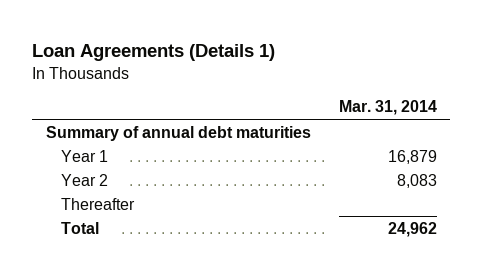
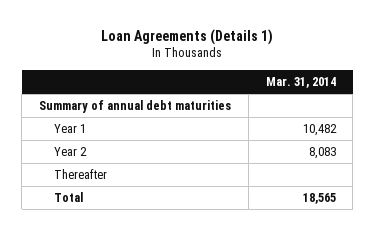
[387,149,437,164] 16,879 -> [302,124,337,137] 10,482
[387,221,437,237] 24,962 -> [302,193,336,205] 18,565

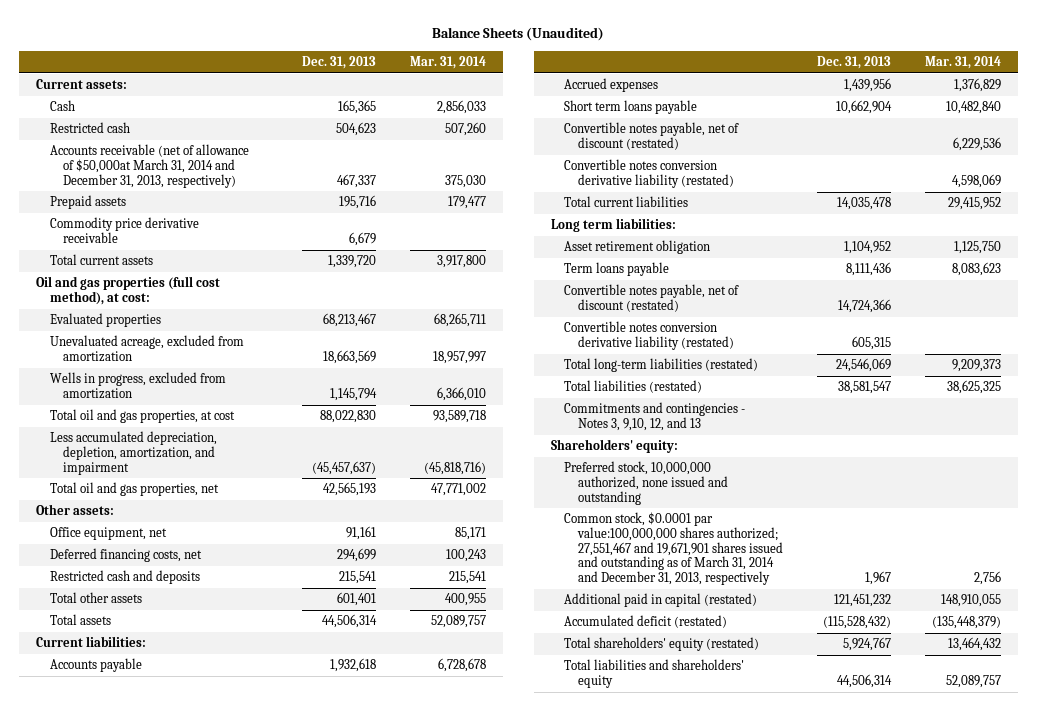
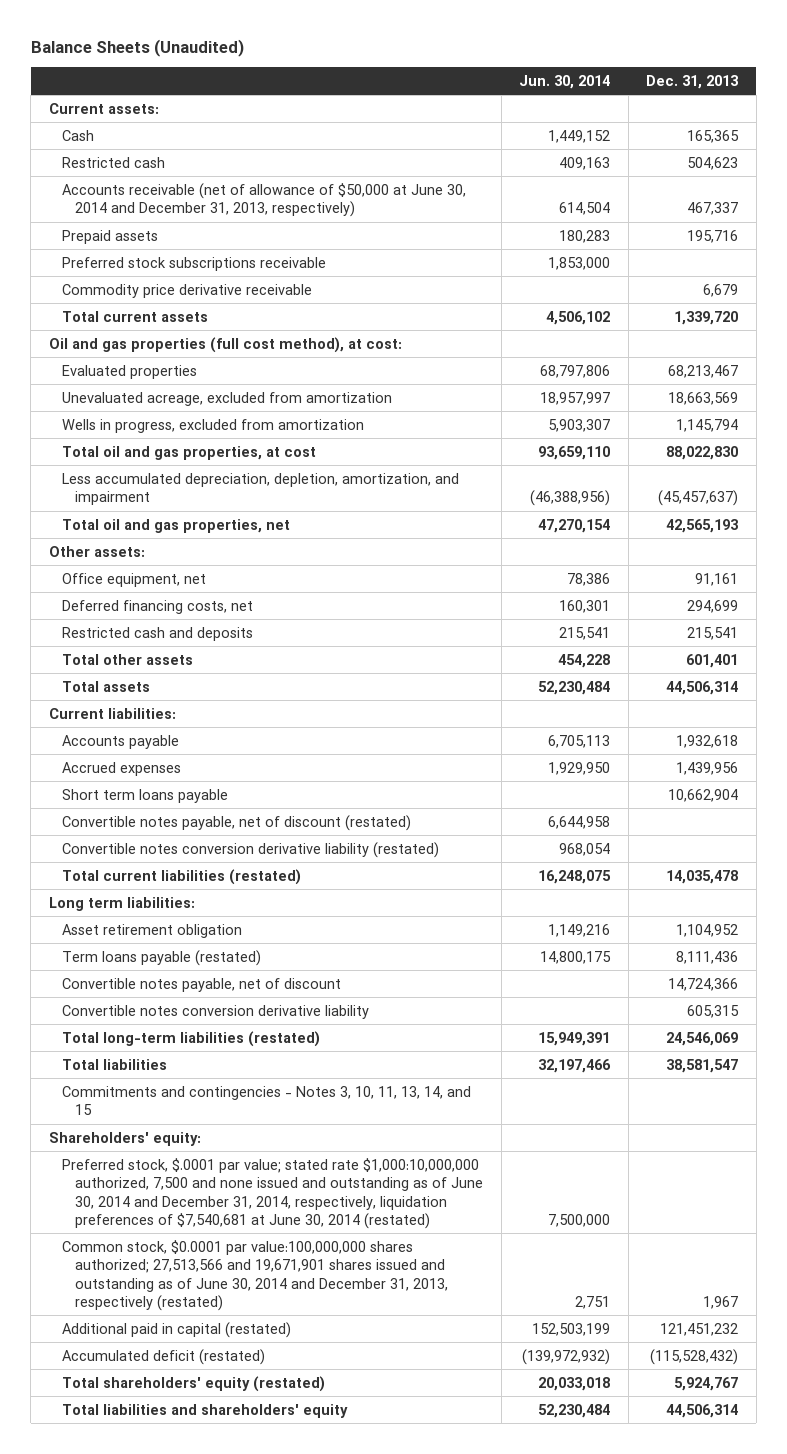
[410,55,487,69] Mar. 31, 2014 -> none
none -> [519,74,611,89] Jun. 30, 2014
[49,144,249,188] Accounts receivable (net of allowance of $50,000at March 31, 2014 and December 31, 2013, respectively) -> [61,182,466,218] Accounts receivable (net of allowance of $50,000 at June 30, 2014 and December 31, 2013, respectively)
none -> [61,256,326,271] Preferred stock subscriptions receivable
[564,196,689,208] Total current liabilities -> [61,868,301,885] Total current liabilities (restated)
[564,262,670,277] Term loans payable -> [61,949,261,966] Term loans payable (restated)
[564,284,740,312] Convertible notes payable, net of discount (restated) -> [61,977,341,992] Convertible notes payable, net of discount
[564,321,735,350] Convertible notes conversion derivative liability (restated) -> [61,1004,369,1019] Convertible notes conversion derivative liability
[564,380,703,394] Total liabilities (restated) -> [61,1058,167,1070] Total liabilities
[564,402,746,431] Commitments and contingencies - Notes 3, 9,10, 12, and 13 -> [61,1085,471,1116] Commitments and contingencies - Notes 3, 10, 11, 13, 14, and 15
[564,461,729,505] Preferred stock, 10,000,000 authorized, none issued and outstanding -> [61,1157,483,1229] Preferred stock, $.0001 par value; stated rate $1,000:10,000,000 authorized, 7,500 and none issued and outstanding as of June 30, 2014 and December 31, 2014, respectively, liquidation preferences of $7,540,681 at June 30, 2014 (restated)
[564,512,784,586] Common stock, $0.0001 par value:100,000,000 shares authorized; 27,551,467 and 19,671,901 shares issued and outstanding as of March 31, 2014 and December 31, 2013, respectively -> [61,1239,448,1311] Common stock, $0.0001 par value:100,000,000 shares authorized; 27,513,566 and 19,671,901 shares issued and outstanding as of June 30, 2014 and December 31, 2013, respectively (restated)

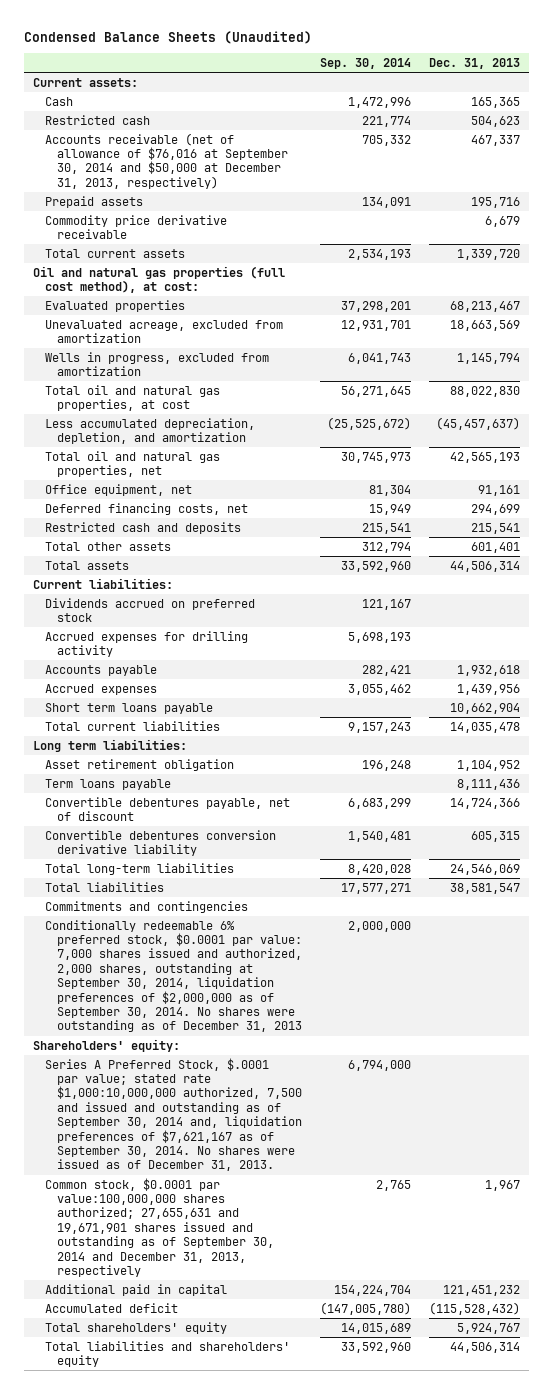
[30,38,244,57] Balance Sheets (Unaudited) -> [23,30,312,44] Condensed Balance Sheets (Unaudited)
[519,74,611,89] Jun. 30, 2014 -> none
none -> [320,57,412,69] Sep. 30, 2014
[61,182,466,218] Accounts receivable (net of allowance of $50,000 at June 30, 2014 and December 31, 2013, respectively) -> [45,132,289,189] Accounts receivable (net of allowance of $76,016 at September 30, 2014 and $50,000 at December 31, 2013, respectively)
[61,256,326,271] Preferred stock subscriptions receivable -> none
[48,336,402,353] Oil and gas properties (full cost method), at cost: -> [32,265,285,294] Oil and natural gas properties (full cost method), at cost:
[48,545,145,557] Other assets: -> none
[61,445,316,460] Total oil and gas properties, at cost -> [45,384,221,412] Total oil and natural gas properties, at cost
[61,472,459,506] Less accumulated depreciation, depletion, amortization, and impairment -> [45,417,256,445] Less accumulated depreciation, depletion, and amortization
[61,518,290,533] Total oil and gas properties, net -> [45,450,221,478] Total oil and natural gas properties, net
none -> [45,597,256,623] Dividends accrued on preferred stock
none -> [45,630,249,658] Accrued expenses for drilling activity
[61,814,411,831] Convertible notes payable, net of discount (restated) -> none
[61,841,439,858] Convertible notes conversion derivative liability (restated) -> none
[61,868,301,885] Total current liabilities (restated) -> [45,720,221,731] Total current liabilities
[61,949,261,966] Term loans payable (restated) -> [45,778,172,790] Term loans payable
[61,977,341,992] Convertible notes payable, net of discount -> [45,796,291,822] Convertible debentures payable, net of discount
[61,1004,369,1019] Convertible notes conversion derivative liability -> [45,829,277,857] Convertible debentures conversion derivative liability
[61,1030,320,1047] Total long-term liabilities (restated) -> [45,862,235,875] Total long-term liabilities
[61,1085,471,1116] Commitments and contingencies - Notes 3, 10, 11, 13, 14, and 15 -> [45,900,249,913] Commitments and contingencies
none -> [45,919,303,1033] Conditionally redeemable 6% preferred stock, $0.0001 par value: 7,000 shares issued and authorized, 2,000 shares, outstanding at September 30, 2014, liquidation preferences of $2,000,000 as of September 30, 2014. No shares were outstanding as of December 31, 2013
[61,1157,483,1229] Preferred stock, $.0001 par value; stated rate $1,000:10,000,000 authorized, 7,500 and none issued and outstanding as of June 30, 2014 and December 31, 2014, respectively, liquidation preferences of $7,540,681 at June 30, 2014 (restated) -> [45,1057,303,1172] Series A Preferred Stock, $.0001 par value; stated rate $1,000:10,000,000 authorized, 7,500 and issued and outstanding as of September 30, 2014 and, liquidation preferences of $7,621,167 as of September 30, 2014. No shares were issued as of December 31, 2013.
[61,1239,448,1311] Common stock, $0.0001 par value:100,000,000 shares authorized; 27,513,566 and 19,671,901 shares issued and outstanding as of June 30, 2014 and December 31, 2013, respectively (restated) -> [45,1177,275,1278] Common stock, $0.0001 par value:100,000,000 shares authorized; 27,655,631 and 19,671,901 shares issued and outstanding as of September 30, 2014 and December 31, 2013, respectively
[61,1321,291,1338] Additional paid in capital (restated) -> [45,1283,228,1296] Additional paid in capital
[61,1348,265,1365] Accumulated deficit (restated) -> [45,1302,179,1313] Accumulated deficit
[61,1375,325,1392] Total shareholders' equity (restated) -> [45,1321,228,1334] Total shareholders' equity

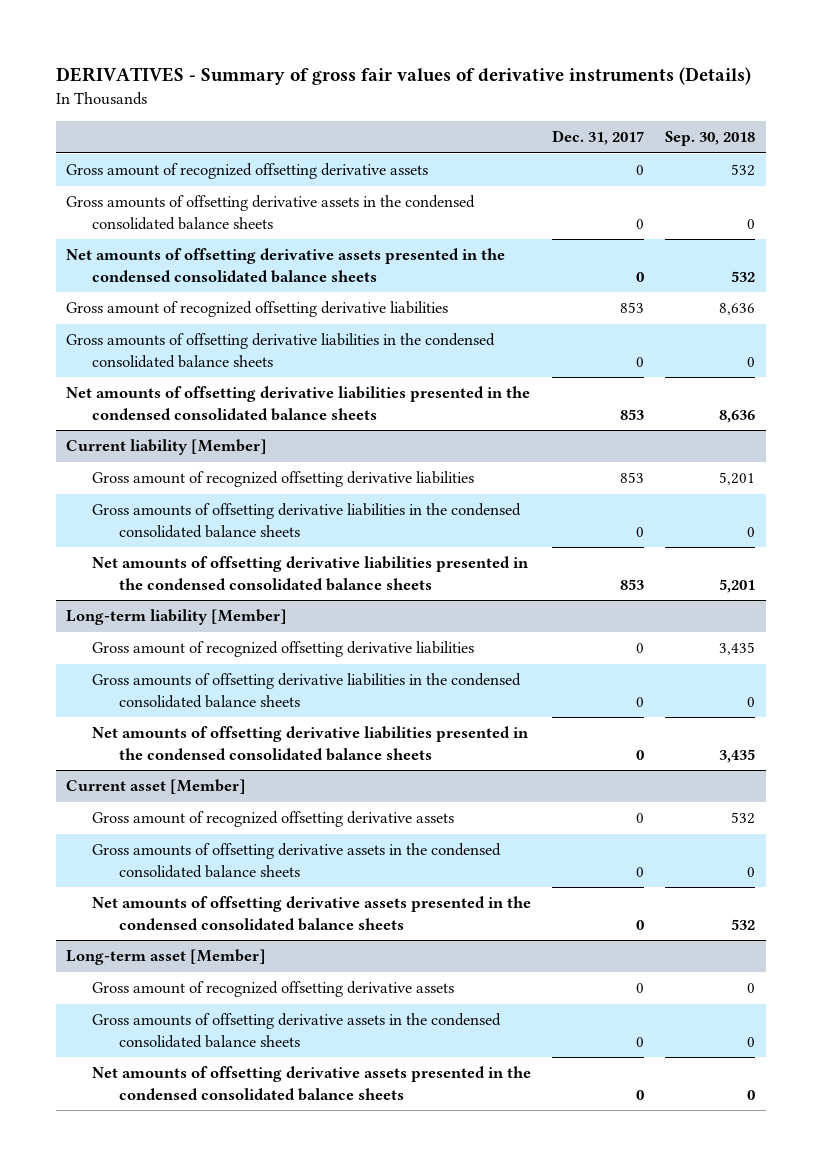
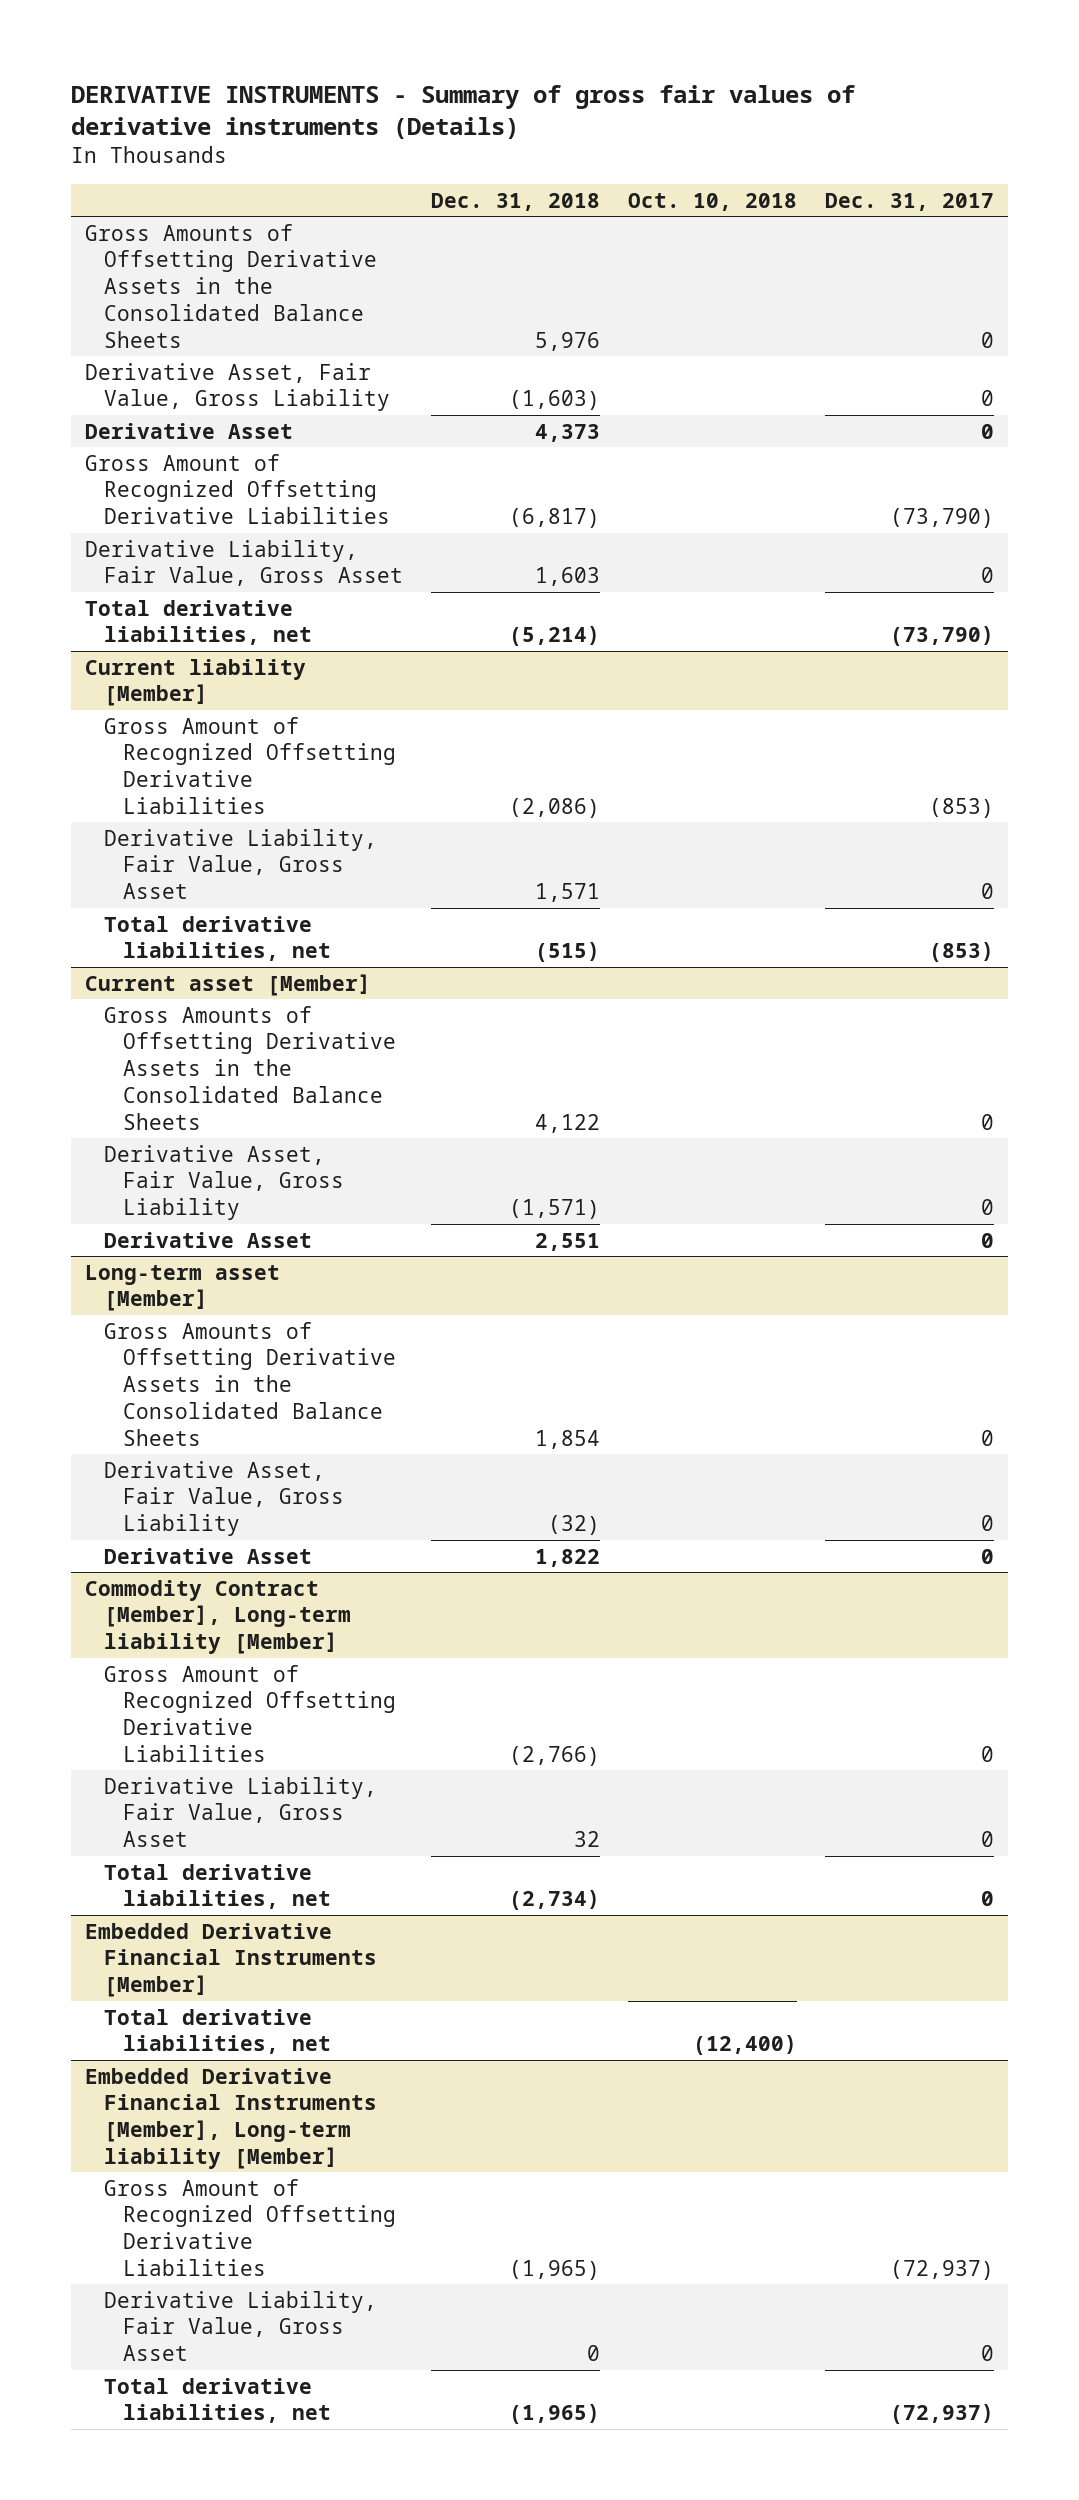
[55,67,751,86] DERIVATIVES - Summary of gross fair values of derivative instruments (Details) -> [70,84,855,140] DERIVATIVE INSTRUMENTS - Summary of gross fair values of derivative instruments (Details)
[665,131,756,147] Sep. 30, 2018 -> none
none -> [430,192,600,211] Dec. 31, 2018
none -> [627,192,797,211] Oct. 10, 2018
[65,163,428,180] Gross amount of recognized offsetting derivative assets -> [84,223,377,348] Gross Amounts of Offsetting Derivative Assets in the Consolidated Balance Sheets
[65,195,475,230] Gross amounts of offsetting derivative assets in the condensed consolidated balance sheets -> [84,362,390,412] Derivative Asset, Fair Value, Gross Liability
[65,248,505,283] Net amounts of offsetting derivative assets presented in the condensed consolidated balance sheets -> [84,422,293,439] Derivative Asset
[65,301,448,318] Gross amount of recognized offsetting derivative liabilities -> [84,453,390,525] Gross Amount of Recognized Offsetting Derivative Liabilities
[620,302,645,314] 853 -> [889,508,994,529] (73,790)
[65,333,495,368] Gross amounts of offsetting derivative liabilities in the condensed consolidated balance sheets -> [84,539,403,587] Derivative Liability, Fair Value, Gross Asset
[65,386,530,421] Net amounts of offsetting derivative liabilities presented in the condensed consolidated balance sheets -> [84,599,312,646] Total derivative liabilities, net
[620,408,645,420] 853 -> [889,626,994,647] (73,790)
[65,609,287,626] Long-term liability [Member] -> none
[92,641,475,658] Gross amount of recognized offsetting derivative liabilities -> none
[92,673,522,708] Gross amounts of offsetting derivative liabilities in the condensed consolidated balance sheets -> none
[92,726,530,761] Net amounts of offsetting derivative liabilities presented in the condensed consolidated balance sheets -> none
[92,471,475,488] Gross amount of recognized offsetting derivative liabilities -> [103,716,397,814] Gross Amount of Recognized Offsetting Derivative Liabilities
[620,472,645,484] 853 -> [928,797,994,818] (853)
[92,503,522,538] Gross amounts of offsetting derivative liabilities in the condensed consolidated balance sheets -> [103,828,377,900] Derivative Liability, Fair Value, Gross Asset
[92,556,530,591] Net amounts of offsetting derivative liabilities presented in the condensed consolidated balance sheets -> [103,915,332,962] Total derivative liabilities, net
[620,578,645,590] 853 -> [928,942,994,963] (853)
[92,811,455,828] Gross amount of recognized offsetting derivative assets -> [103,1005,397,1130] Gross Amounts of Offsetting Derivative Assets in the Consolidated Balance Sheets
[92,843,502,878] Gross amounts of offsetting derivative assets in the condensed consolidated balance sheets -> [103,1144,345,1221] Derivative Asset, Fair Value, Gross Liability
[92,896,532,931] Net amounts of offsetting derivative assets presented in the condensed consolidated balance sheets -> [103,1231,312,1248] Derivative Asset
[92,981,455,998] Gross amount of recognized offsetting derivative assets -> [103,1321,397,1446] Gross Amounts of Offsetting Derivative Assets in the Consolidated Balance Sheets
[92,1013,502,1048] Gross amounts of offsetting derivative assets in the condensed consolidated balance sheets -> [103,1460,345,1537] Derivative Asset, Fair Value, Gross Liability
[92,1066,532,1101] Net amounts of offsetting derivative assets presented in the condensed consolidated balance sheets -> [103,1547,312,1564] Derivative Asset
none -> [84,1579,351,1655] Commodity Contract [Member], Long-term liability [Member]
none -> [103,1664,397,1762] Gross Amount of Recognized Offsetting Derivative Liabilities
none -> [103,1776,377,1848] Derivative Liability, Fair Value, Gross Asset
none -> [103,1863,332,1910] Total derivative liabilities, net
none -> [84,1922,377,1998] Embedded Derivative Financial Instruments [Member]
none -> [103,2008,332,2055] Total derivative liabilities, net
none -> [84,2067,377,2169] Embedded Derivative Financial Instruments [Member], Long-term liability [Member]
none -> [103,2178,397,2276] Gross Amount of Recognized Offsetting Derivative Liabilities
none -> [103,2290,377,2362] Derivative Liability, Fair Value, Gross Asset
none -> [103,2377,332,2424] Total derivative liabilities, net

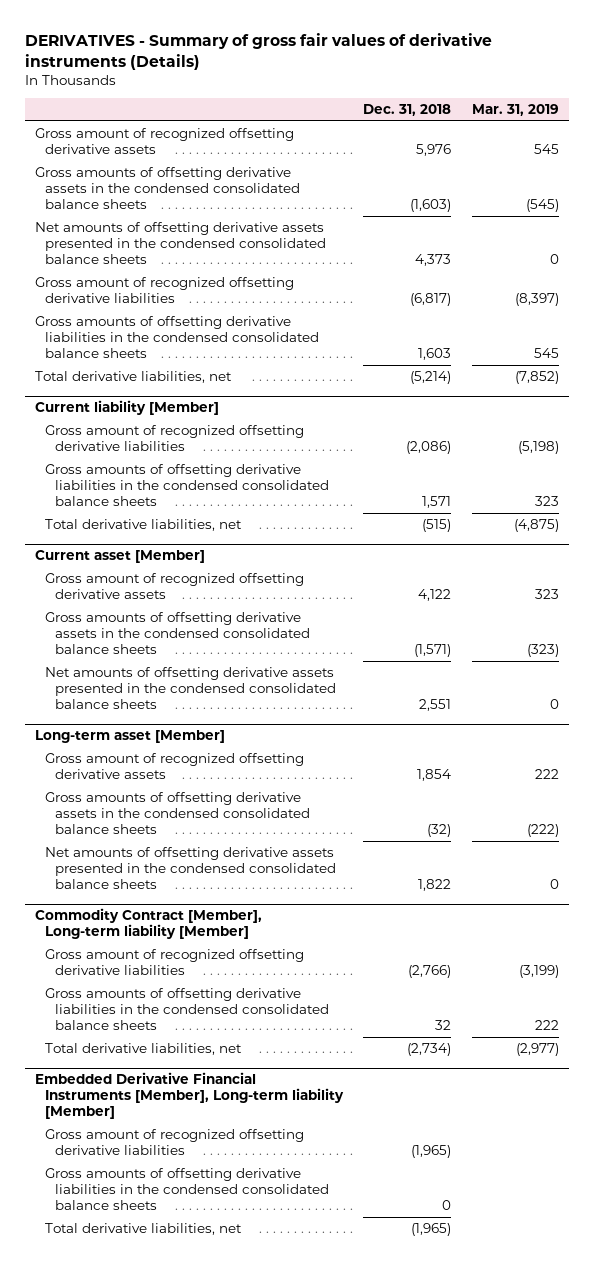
[70,84,855,140] DERIVATIVE INSTRUMENTS - Summary of gross fair values of derivative instruments (Details) -> [25,33,493,70] DERIVATIVES - Summary of gross fair values of derivative instruments (Details)
[627,192,797,211] Oct. 10, 2018 -> none
[824,192,994,211] Dec. 31, 2017 -> none
none -> [471,104,559,117] Mar. 31, 2019
[84,223,377,348] Gross Amounts of Offsetting Derivative Assets in the Consolidated Balance Sheets -> [35,127,295,155] Gross amount of recognized offsetting derivative assets
[84,362,390,412] Derivative Asset, Fair Value, Gross Liability -> [35,166,301,210] Gross amounts of offsetting derivative assets in the condensed consolidated balance sheets
[84,422,293,439] Derivative Asset -> [35,221,327,265] Net amounts of offsetting derivative assets presented in the condensed consolidated balance sheets
[84,453,390,525] Gross Amount of Recognized Offsetting Derivative Liabilities -> [35,276,295,304] Gross amount of recognized offsetting derivative liabilities
[84,539,403,587] Derivative Liability, Fair Value, Gross Asset -> [35,315,320,359] Gross amounts of offsetting derivative liabilities in the condensed consolidated balance sheets
[103,716,397,814] Gross Amount of Recognized Offsetting Derivative Liabilities -> [45,424,305,452] Gross amount of recognized offsetting derivative liabilities
[103,828,377,900] Derivative Liability, Fair Value, Gross Asset -> [45,463,330,507] Gross amounts of offsetting derivative liabilities in the condensed consolidated balance sheets
[103,1005,397,1130] Gross Amounts of Offsetting Derivative Assets in the Consolidated Balance Sheets -> [45,572,305,600] Gross amount of recognized offsetting derivative assets
[103,1144,345,1221] Derivative Asset, Fair Value, Gross Liability -> [45,611,311,655] Gross amounts of offsetting derivative assets in the condensed consolidated balance sheets
[103,1231,312,1248] Derivative Asset -> [45,666,337,710] Net amounts of offsetting derivative assets presented in the condensed consolidated balance sheets
[103,1321,397,1446] Gross Amounts of Offsetting Derivative Assets in the Consolidated Balance Sheets -> [45,752,305,780] Gross amount of recognized offsetting derivative assets
[103,1460,345,1537] Derivative Asset, Fair Value, Gross Liability -> [45,791,311,835] Gross amounts of offsetting derivative assets in the condensed consolidated balance sheets
[103,1547,312,1564] Derivative Asset -> [45,846,337,890] Net amounts of offsetting derivative assets presented in the condensed consolidated balance sheets
[103,1664,397,1762] Gross Amount of Recognized Offsetting Derivative Liabilities -> [45,948,305,976] Gross amount of recognized offsetting derivative liabilities
[103,1776,377,1848] Derivative Liability, Fair Value, Gross Asset -> [45,987,330,1031] Gross amounts of offsetting derivative liabilities in the condensed consolidated balance sheets
[84,1922,377,1998] Embedded Derivative Financial Instruments [Member] -> none
[103,2008,332,2055] Total derivative liabilities, net -> none
[103,2178,397,2276] Gross Amount of Recognized Offsetting Derivative Liabilities -> [45,1128,305,1156] Gross amount of recognized offsetting derivative liabilities
[103,2290,377,2362] Derivative Liability, Fair Value, Gross Asset -> [45,1167,330,1211] Gross amounts of offsetting derivative liabilities in the condensed consolidated balance sheets

